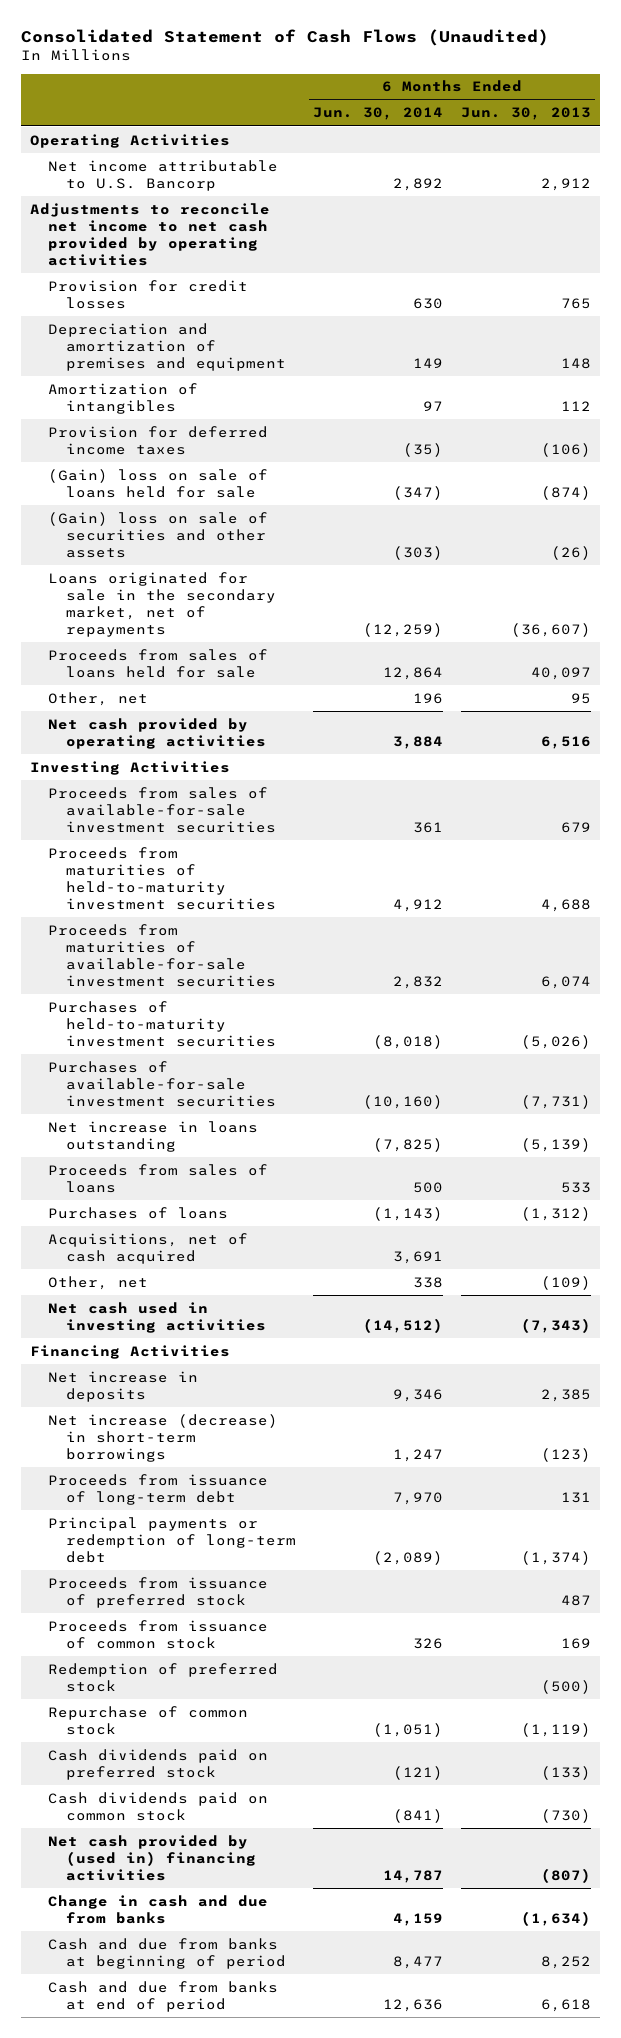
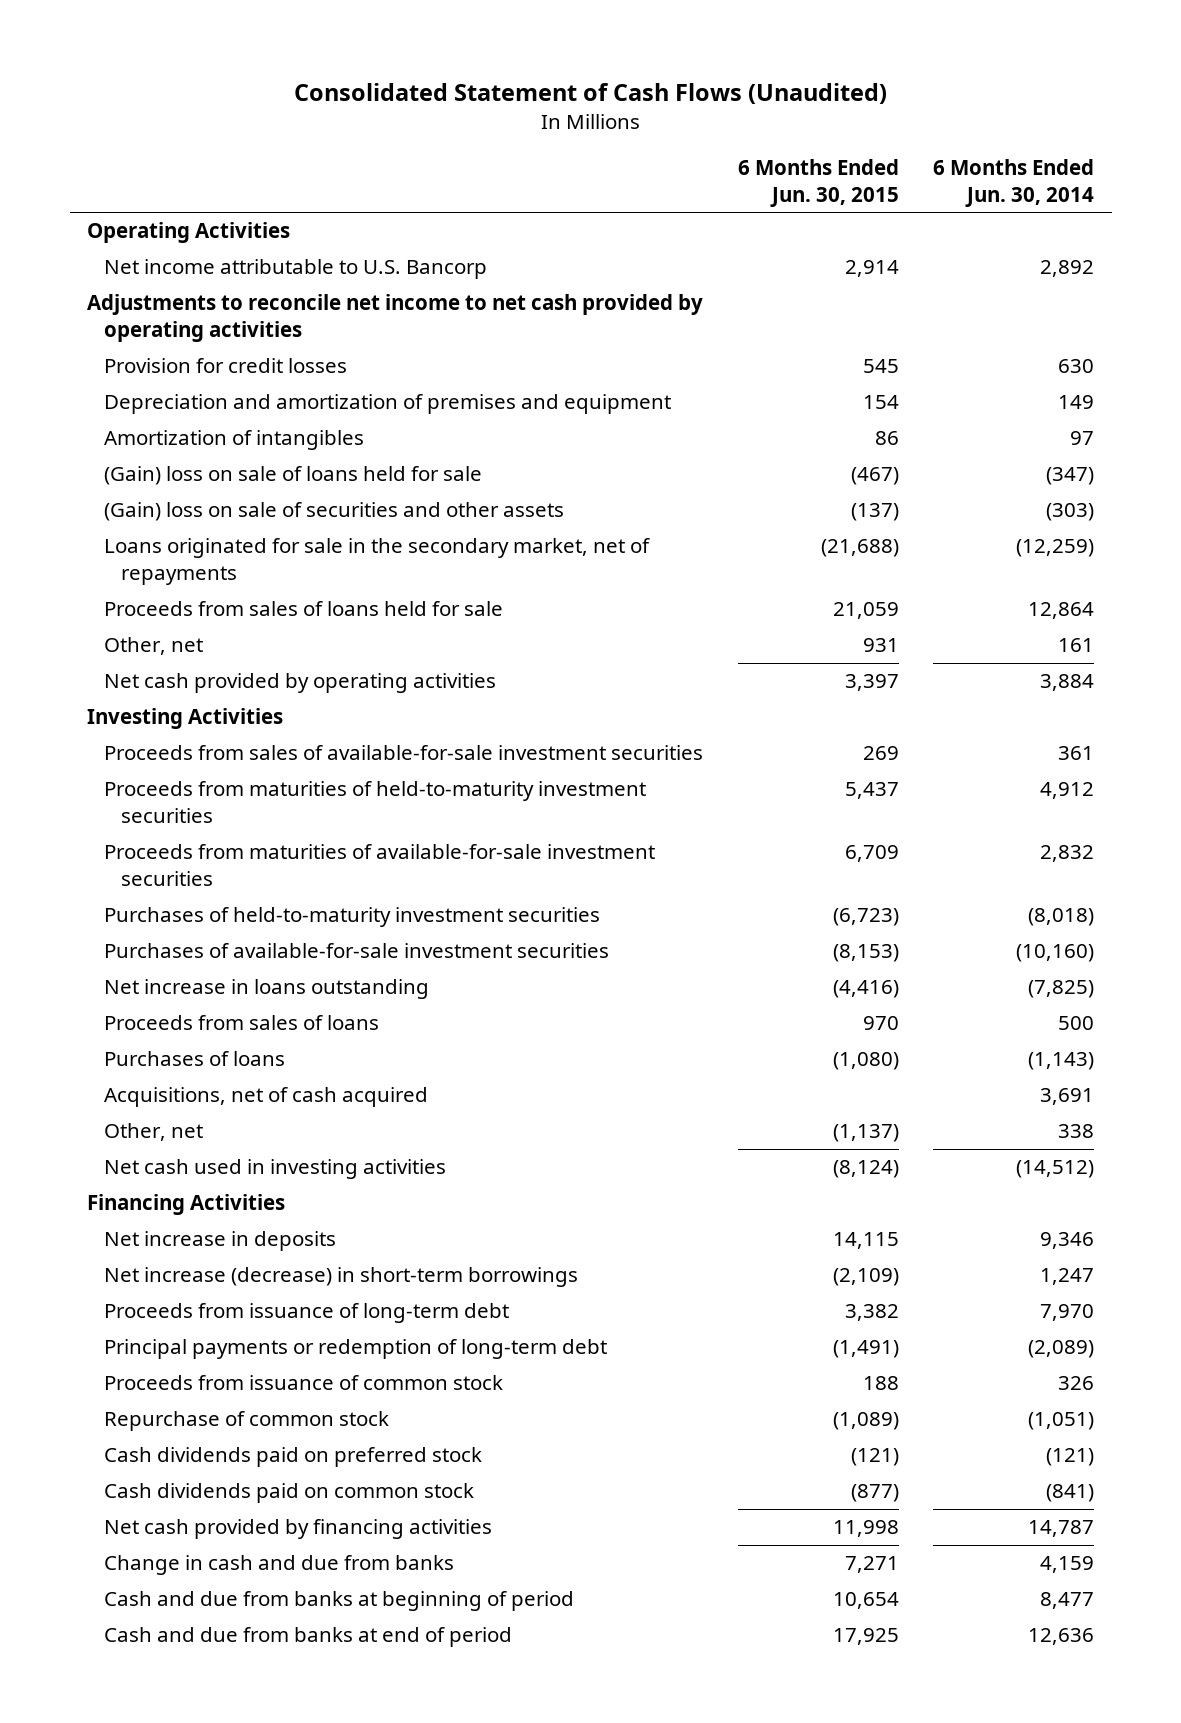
[461,107,592,121] Jun. 30, 2013 -> none
none -> [737,158,899,207] 6 Months Ended Jun. 30, 2015
[47,425,268,455] Provision for deferred income taxes -> none
[413,692,444,704] 196 -> [1058,638,1095,653] 161
[47,1576,268,1608] Proceeds from issuance of preferred stock -> none
[47,1662,278,1692] Redemption of preferred stock -> none
[47,1834,256,1881] Net cash provided by (used in) financing activities -> [104,1519,493,1540] Net cash provided by financing activities

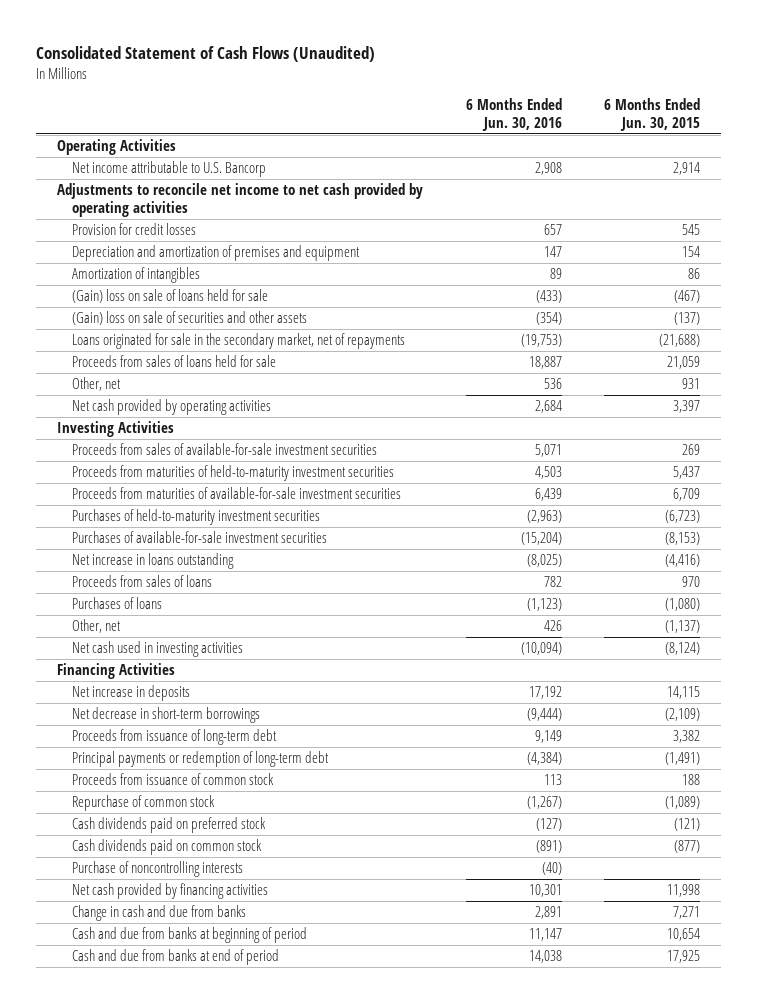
[933,158,1095,207] 6 Months Ended Jun. 30, 2014 -> none
none -> [465,98,562,131] 6 Months Ended Jun. 30, 2016
[104,1087,429,1108] Acquisitions, net of cash acquired -> none
[104,1267,579,1288] Net increase (decrease) in short-term borrowings -> [72,707,261,724] Net decrease in short-term borrowings
none -> [72,861,244,878] Purchase of noncontrolling interests

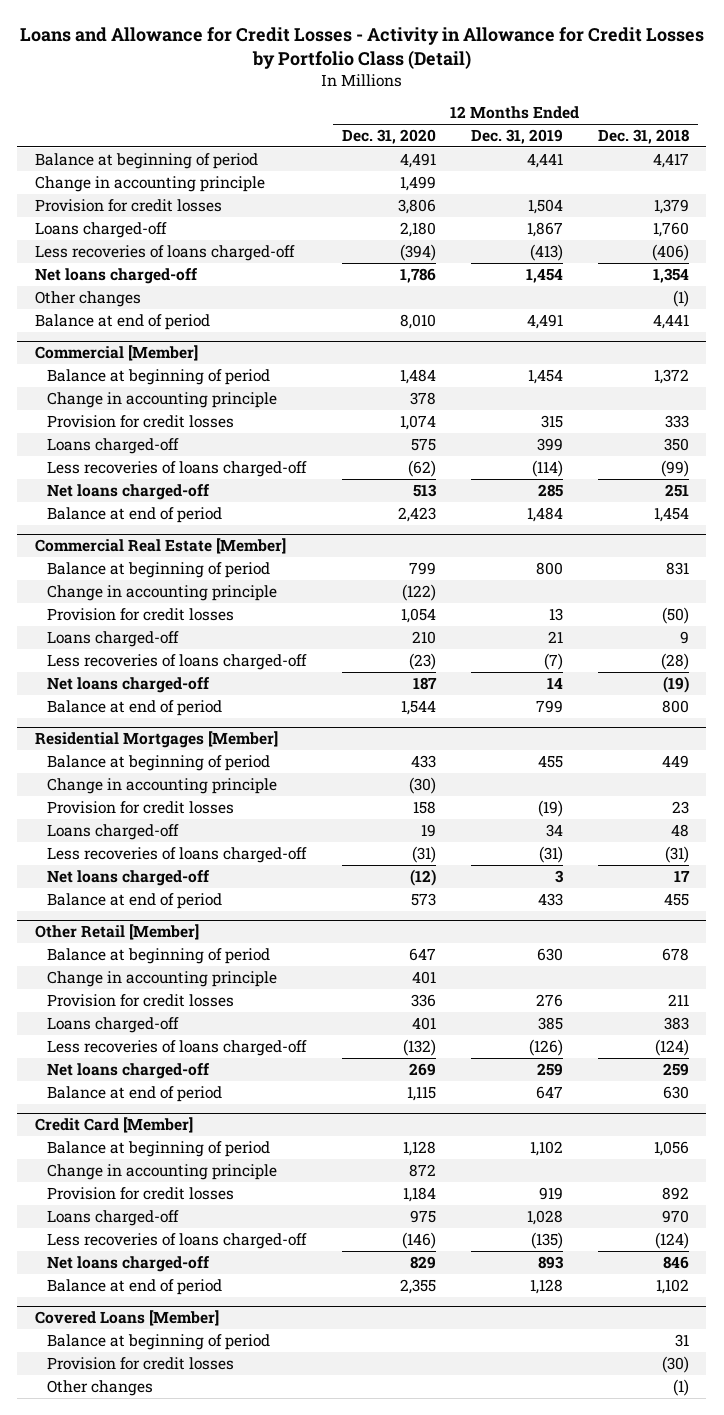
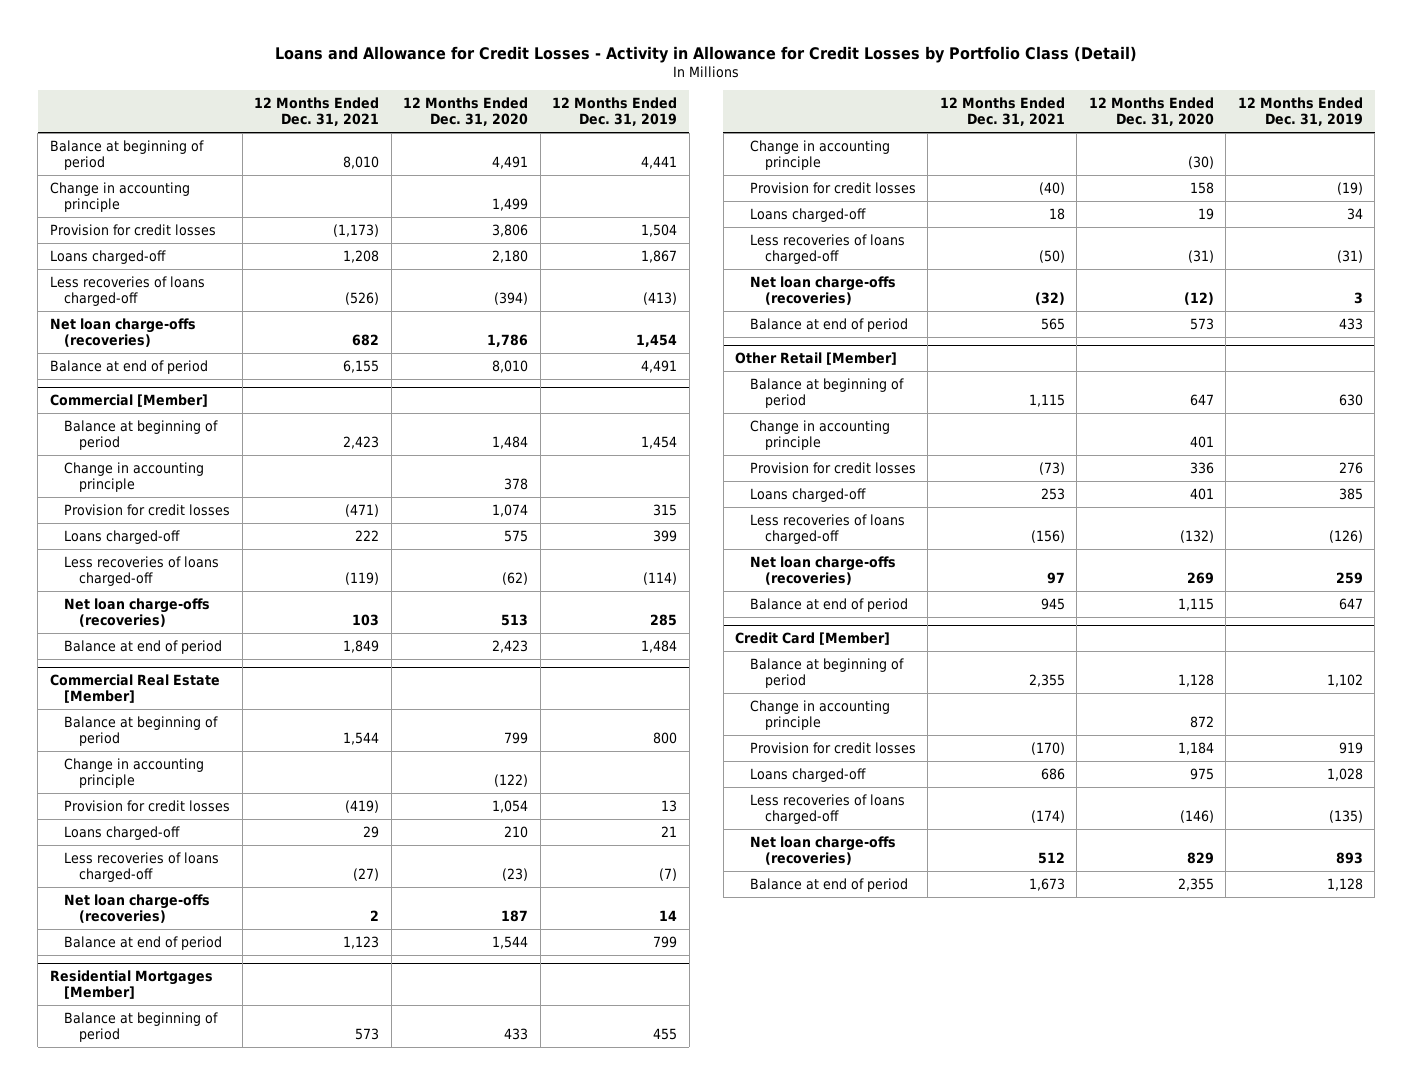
[597,129,689,145] Dec. 31, 2018 -> none
none -> [254,97,380,127] 12 Months Ended Dec. 31, 2021
[34,290,141,307] Other changes -> none
[34,267,198,284] Net loans charged-off -> [49,317,196,347] Net loan charge-offs (recoveries)
[47,483,211,500] Net loans charged-off -> [64,597,211,627] Net loan charge-offs (recoveries)
[47,676,211,693] Net loans charged-off -> [64,893,211,923] Net loan charge-offs (recoveries)
[47,869,211,886] Net loans charged-off -> [749,275,896,305] Net loan charge-offs (recoveries)
[47,1062,211,1079] Net loans charged-off -> [749,555,896,585] Net loan charge-offs (recoveries)
[47,1255,211,1272] Net loans charged-off -> [749,835,896,865] Net loan charge-offs (recoveries)
[34,1310,219,1327] Covered Loans [Member] -> none
[47,1333,271,1350] Balance at beginning of period -> none
[47,1356,235,1370] Provision for credit losses -> none
[47,1379,154,1396] Other changes -> none

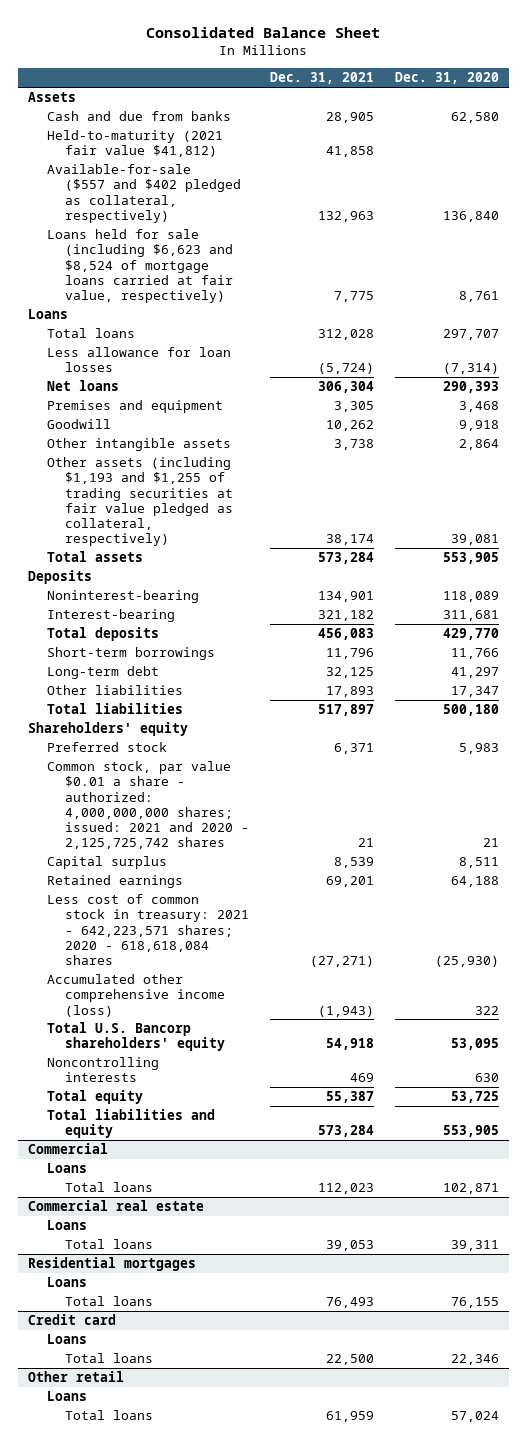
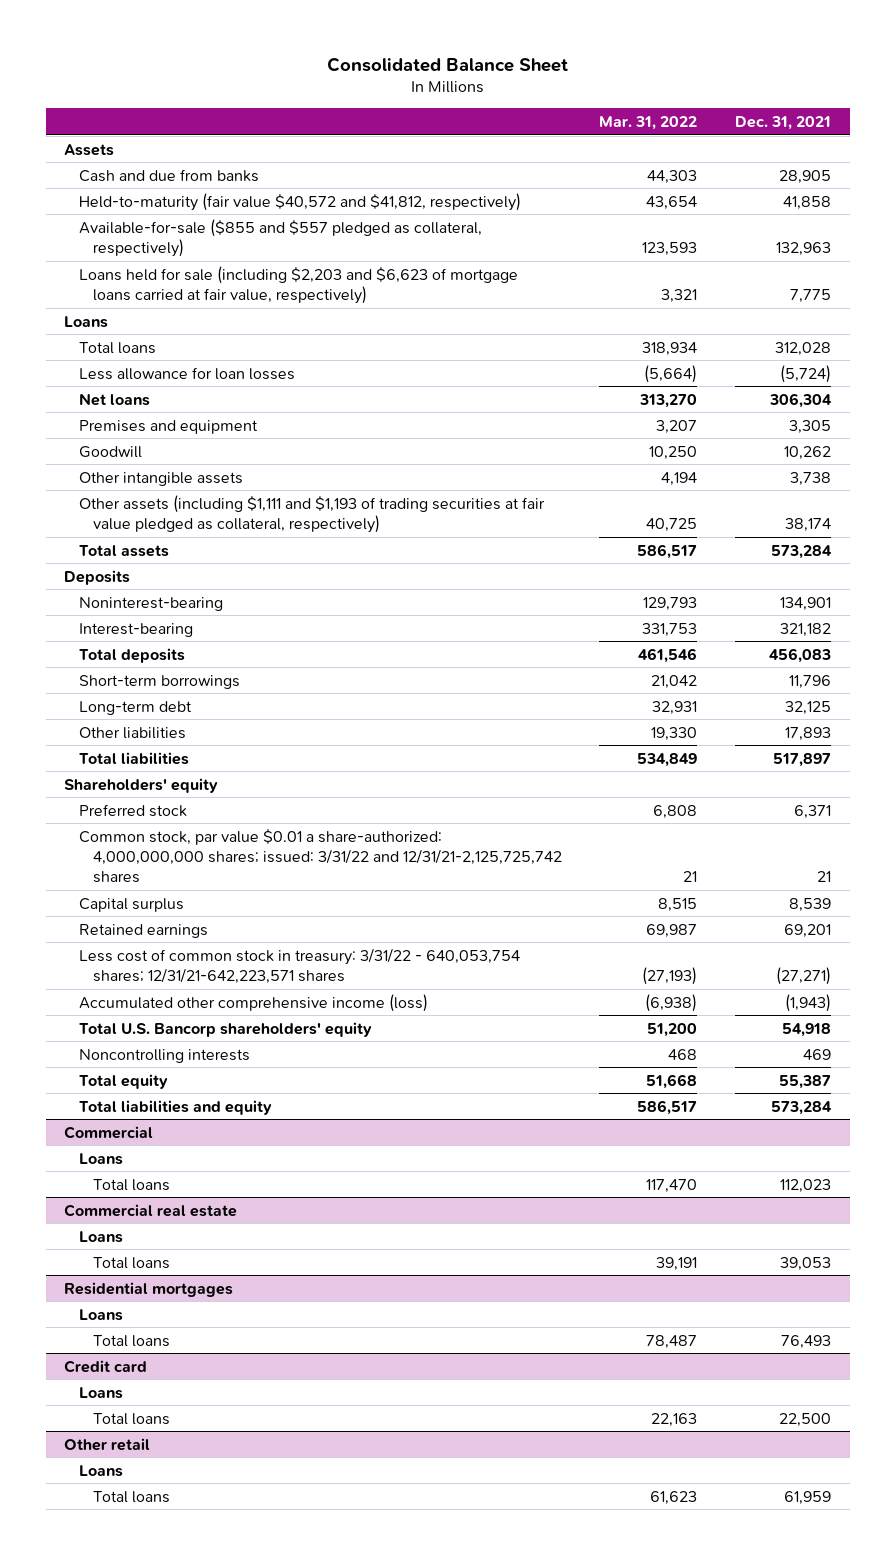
[394,72,499,85] Dec. 31, 2020 -> none
none -> [599,115,698,130] Mar. 31, 2022
[46,130,223,158] Held-to-maturity (2021 fair value $41,812) -> [78,192,521,211] Held-to-maturity (fair value $40,572 and $41,812, respectively)
[46,164,242,223] Available-for-sale ($557 and $402 pledged as collateral, respectively) -> [78,218,482,257] Available-for-sale ($855 and $557 pledged as collateral, respectively)
[46,229,234,303] Loans held for sale (including $6,623 and $8,524 of mortgage loans carried at fair value, respectively) -> [78,265,518,304] Loans held for sale (including $2,203 and $6,623 of mortgage loans carried at fair value, respectively)
[46,457,234,546] Other assets (including $1,193 and $1,255 of trading securities at fair value pledged as collateral, respectively) -> [78,494,545,533] Other assets (including $1,111 and $1,193 of trading securities at fair value pledged as collateral, respectively)
[46,761,250,849] Common stock, par value $0.01 a share - authorized: 4,000,000,000 shares; issued: 2021 and 2020 - 2,125,725,742 shares -> [78,828,562,884] Common stock, par value $0.01 a share-authorized: 4,000,000,000 shares; issued: 3/31/22 and 12/31/21-2,125,725,742 shares
[46,894,250,965] Less cost of common stock in treasury: 2021 - 642,223,571 shares; 2020 - 618,618,084 shares -> [78,947,520,984] Less cost of common stock in treasury: 3/31/22 - 640,053,754 shares; 12/31/21-642,223,571 shares

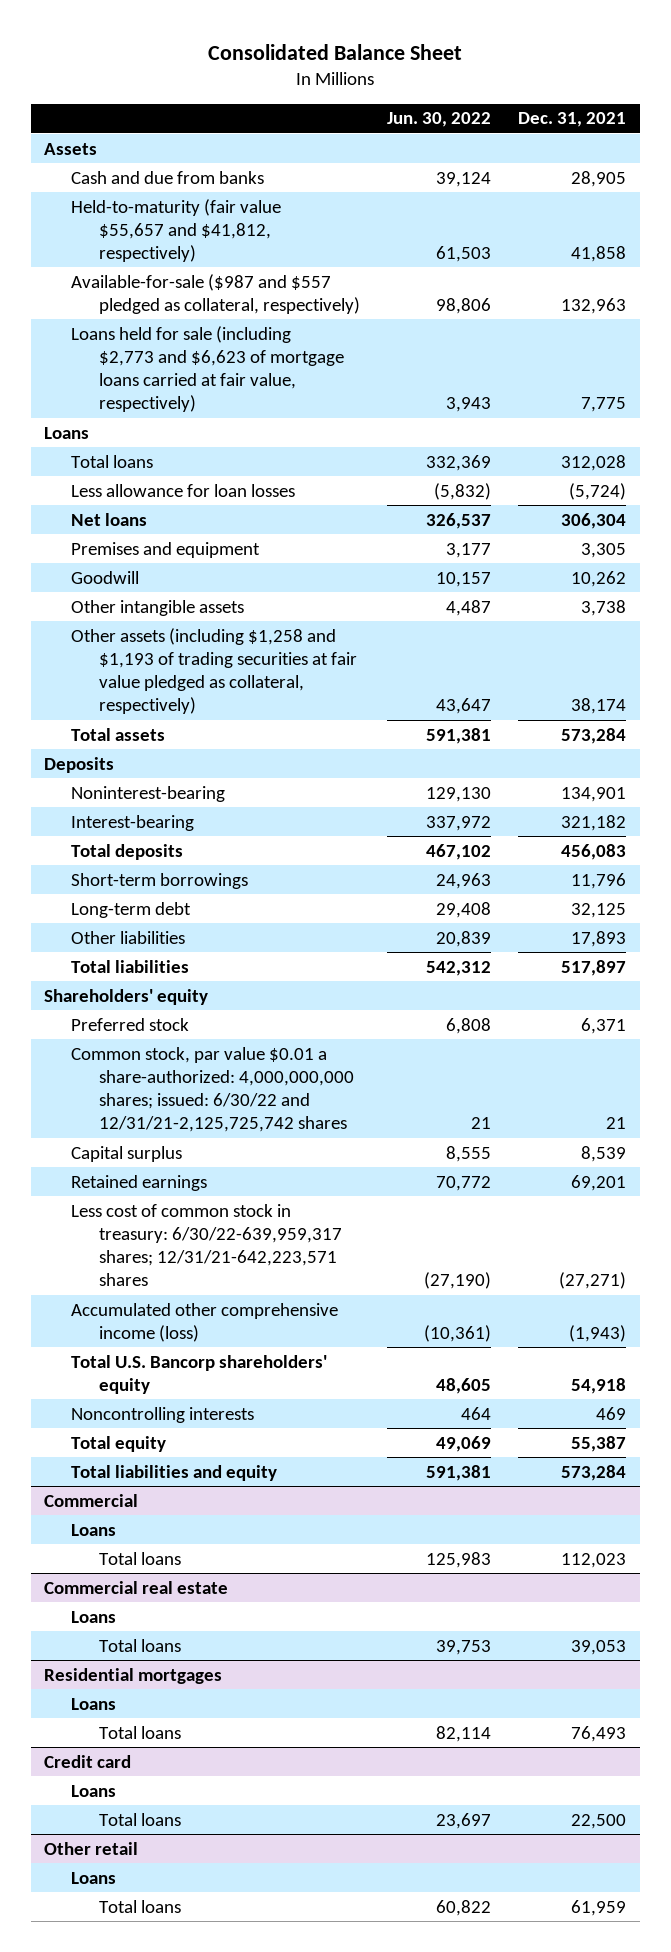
[599,115,698,130] Mar. 31, 2022 -> none
none -> [386,112,491,128] Jun. 30, 2022
[78,192,521,211] Held-to-maturity (fair value $40,572 and $41,812, respectively) -> [71,198,282,262] Held-to-maturity (fair value $55,657 and $41,812, respectively)
[78,218,482,257] Available-for-sale ($855 and $557 pledged as collateral, respectively) -> [71,273,360,314] Available-for-sale ($987 and $557 pledged as collateral, respectively)
[78,265,518,304] Loans held for sale (including $2,203 and $6,623 of mortgage loans carried at fair value, respectively) -> [71,325,344,413] Loans held for sale (including $2,773 and $6,623 of mortgage loans carried at fair value, respectively)
[78,494,545,533] Other assets (including $1,111 and $1,193 of trading securities at fair value pledged as collateral, respectively) -> [71,627,357,715] Other assets (including $1,258 and $1,193 of trading securities at fair value pledged as collateral, respectively)
[78,828,562,884] Common stock, par value $0.01 a share-authorized: 4,000,000,000 shares; issued: 3/31/22 and 12/31/21-2,125,725,742 shares -> [71,1046,354,1133] Common stock, par value $0.01 a share-authorized: 4,000,000,000 shares; issued: 6/30/22 and 12/31/21-2,125,725,742 shares
[78,947,520,984] Less cost of common stock in treasury: 3/31/22 - 640,053,754 shares; 12/31/21-642,223,571 shares -> [71,1203,342,1287] Less cost of common stock in treasury: 6/30/22-639,959,317 shares; 12/31/21-642,223,571 shares

